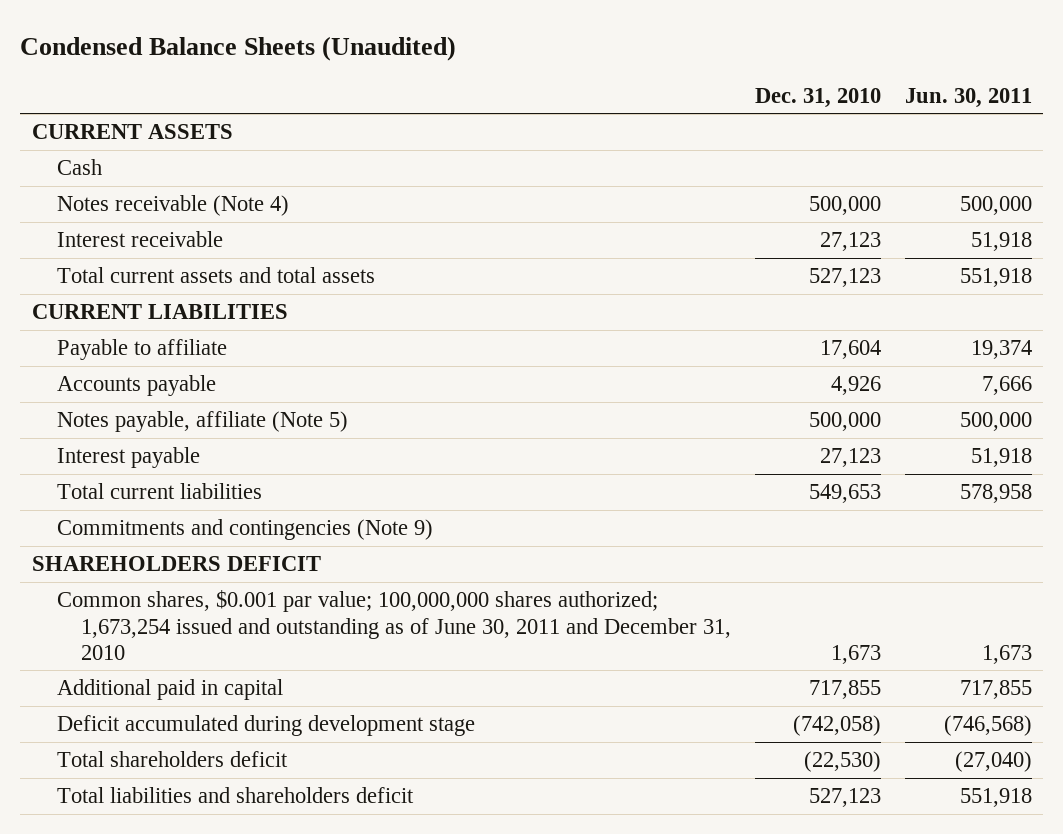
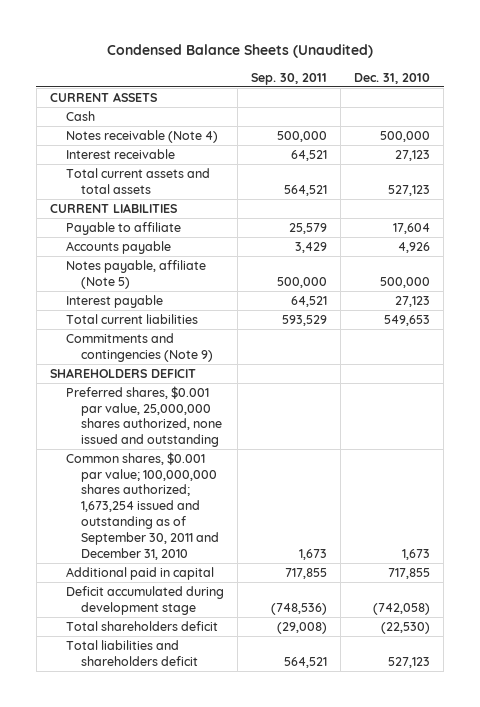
[904,87,1032,108] Jun. 30, 2011 -> none
none -> [250,72,327,85] Sep. 30, 2011
none -> [65,385,223,448] Preferred shares, $0.001 par value, 25,000,000 shares authorized, none issued and outstanding
[56,590,732,660] Common shares, $0.001 par value; 100,000,000 shares authorized; 1,673,254 issued and outstanding as of June 30, 2011 and December 31, 2010 -> [65,451,220,560] Common shares, $0.001 par value; 100,000,000 shares authorized; 1,673,254 issued and outstanding as of September 30, 2011 and December 31, 2010

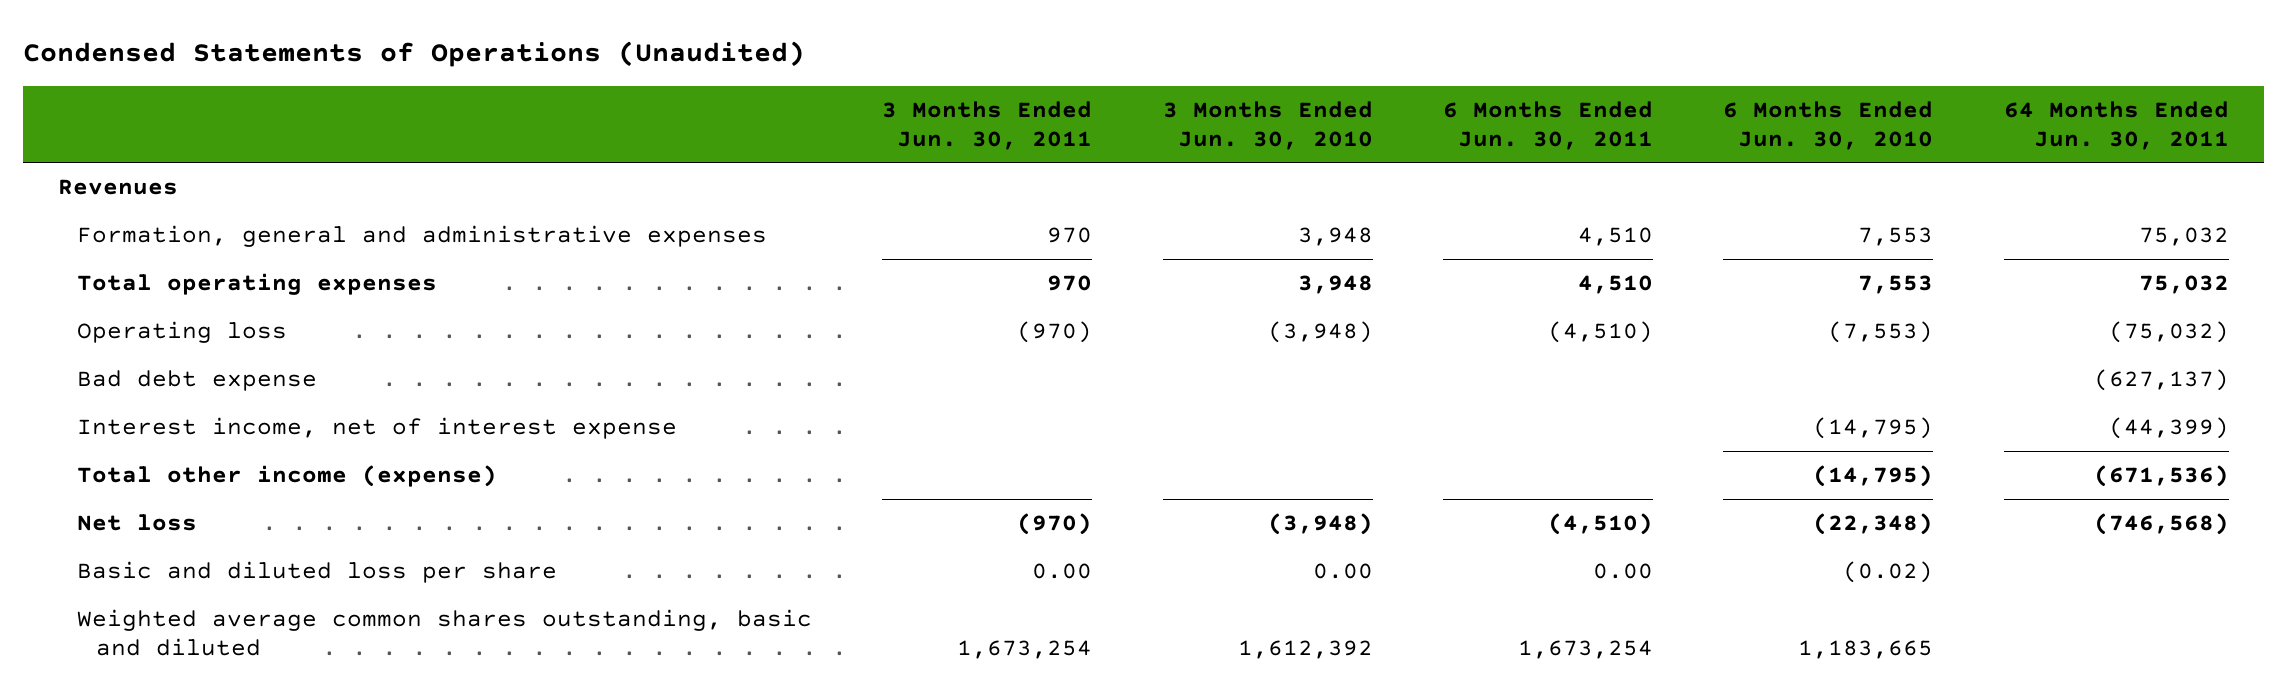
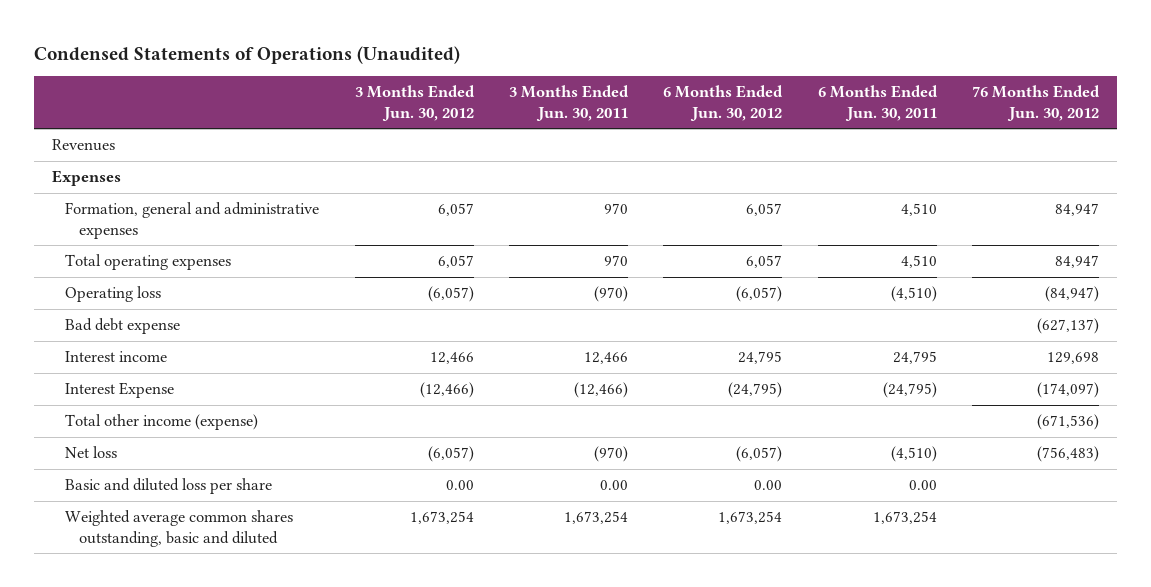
[1162,100,1373,150] 3 Months Ended Jun. 30, 2010 -> none
[1723,100,1934,150] 6 Months Ended Jun. 30, 2010 -> none
[2003,100,2229,150] 64 Months Ended Jun. 30, 2011 -> none
none -> [354,85,475,121] 3 Months Ended Jun. 30, 2012
none -> [663,85,784,121] 6 Months Ended Jun. 30, 2012
none -> [972,85,1101,121] 76 Months Ended Jun. 30, 2012
none -> [51,170,121,187] Expenses
[76,417,677,440] Interest income, net of interest expense -> none
none -> [65,351,168,363] Interest income
none -> [65,382,175,399] Interest Expense

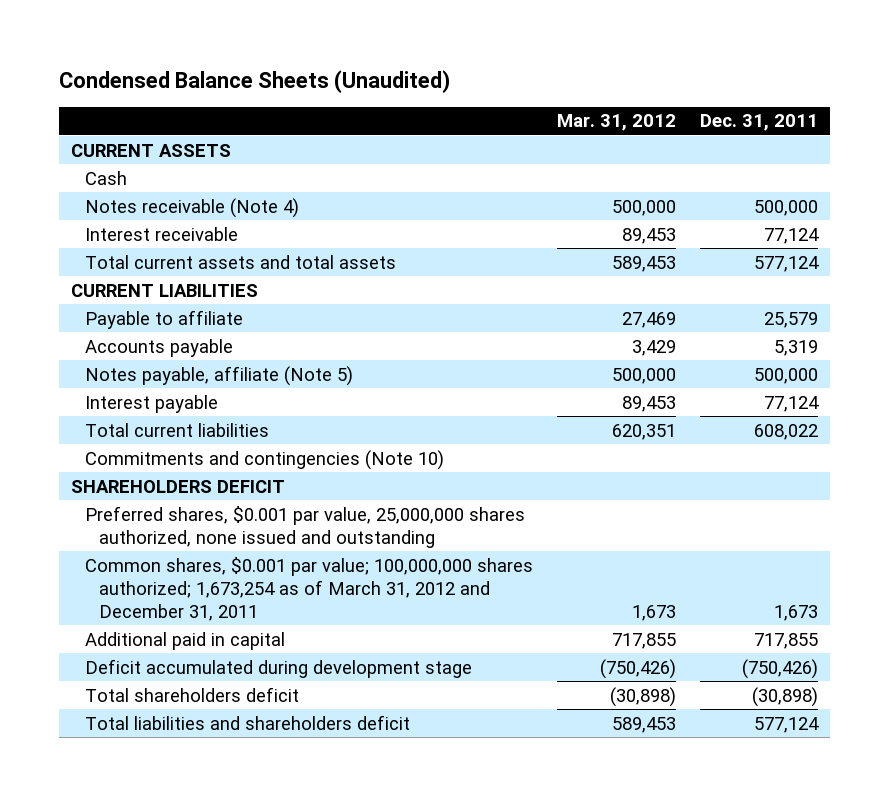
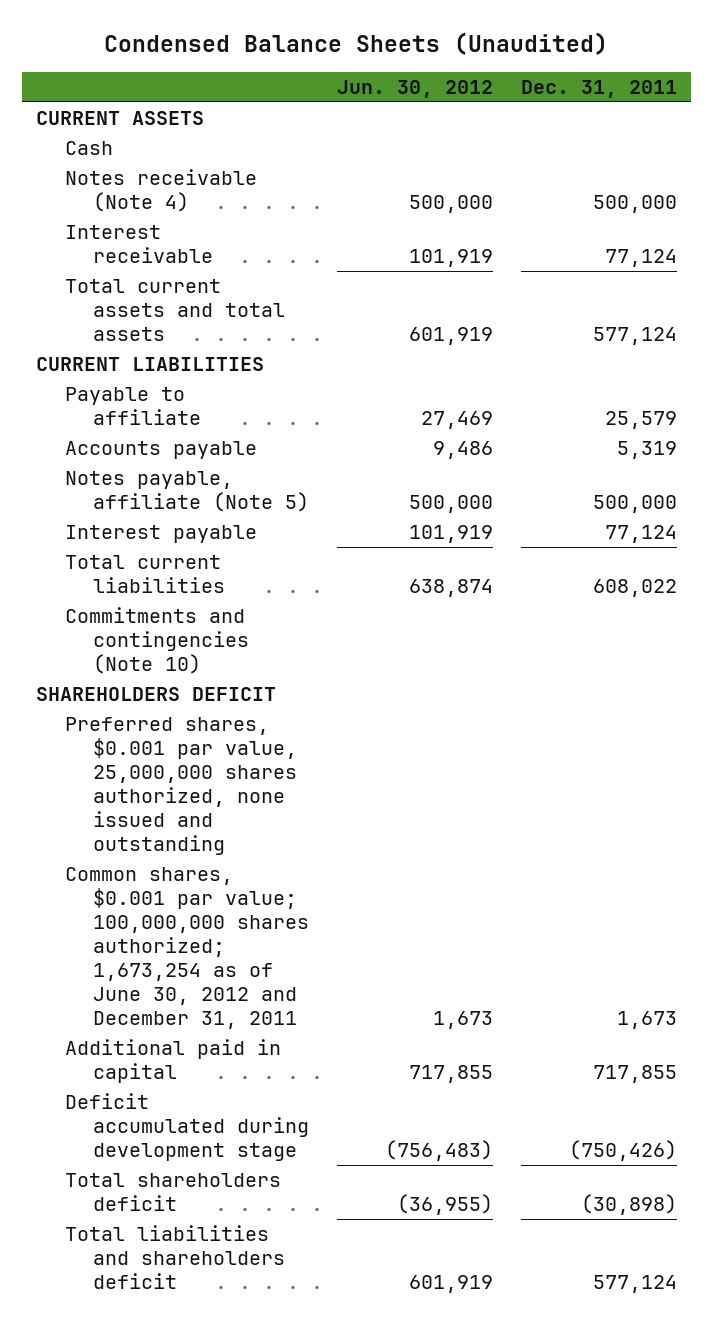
[557,114,677,132] Mar. 31, 2012 -> none
none -> [337,80,494,99] Jun. 30, 2012
[84,556,533,622] Common shares, $0.001 par value; 100,000,000 shares authorized; 1,673,254 as of March 31, 2012 and December 31, 2011 -> [64,867,310,1029] Common shares, $0.001 par value; 100,000,000 shares authorized; 1,673,254 as of June 30, 2012 and December 31, 2011

